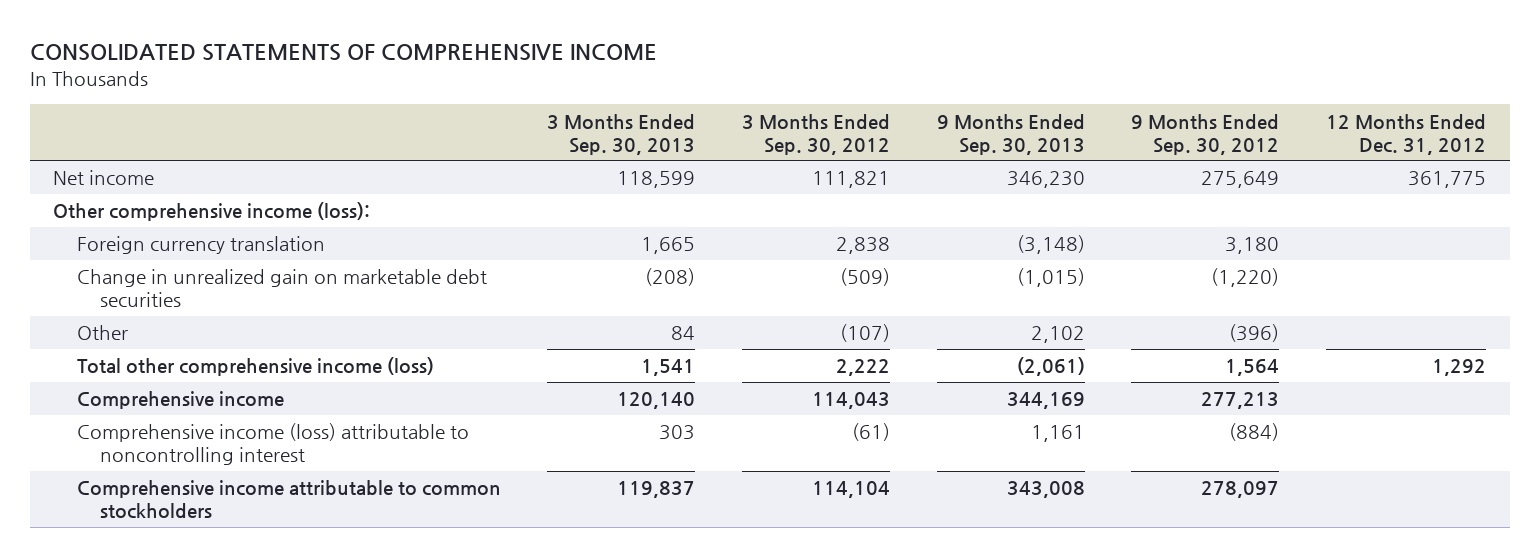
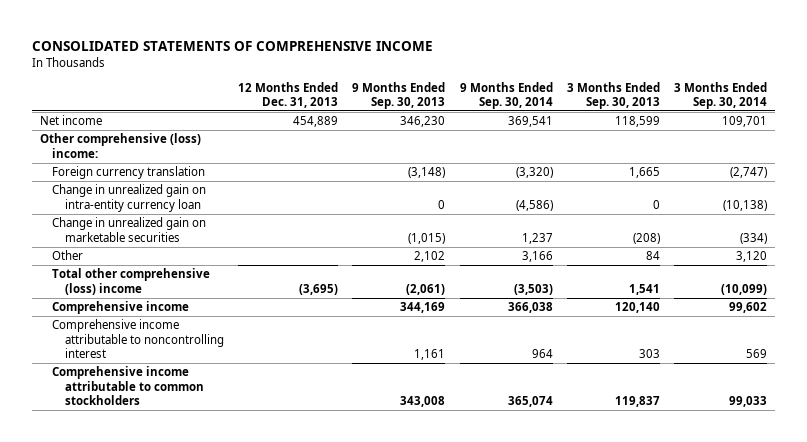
[741,113,890,155] 3 Months Ended Sep. 30, 2012 -> none
[1131,113,1280,155] 9 Months Ended Sep. 30, 2012 -> none
[1326,113,1487,155] 12 Months Ended Dec. 31, 2012 -> none
none -> [237,81,338,108] 12 Months Ended Dec. 31, 2013
none -> [459,81,553,109] 9 Months Ended Sep. 30, 2014
none -> [674,81,768,109] 3 Months Ended Sep. 30, 2014
[52,202,370,222] Other comprehensive income (loss): -> [39,133,201,158] Other comprehensive (loss) income:
none -> [52,184,207,212] Change in unrealized gain on intra-entity currency loan
[76,269,487,308] Change in unrealized gain on marketable debt securities -> [52,217,207,242] Change in unrealized gain on marketable securities
[76,357,434,377] Total other comprehensive income (loss) -> [52,268,211,295] Total other comprehensive (loss) income
[76,423,469,466] Comprehensive income (loss) attributable to noncontrolling interest -> [52,319,224,359] Comprehensive income attributable to noncontrolling interest

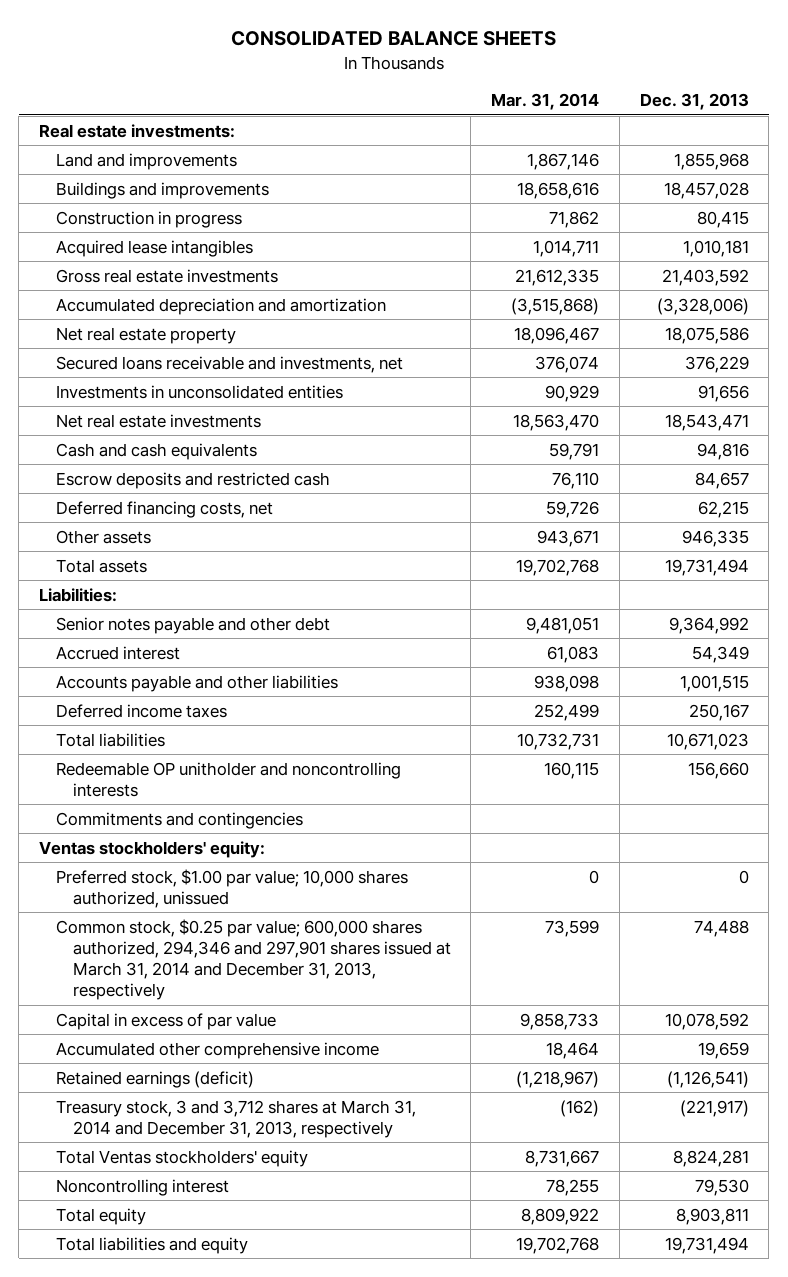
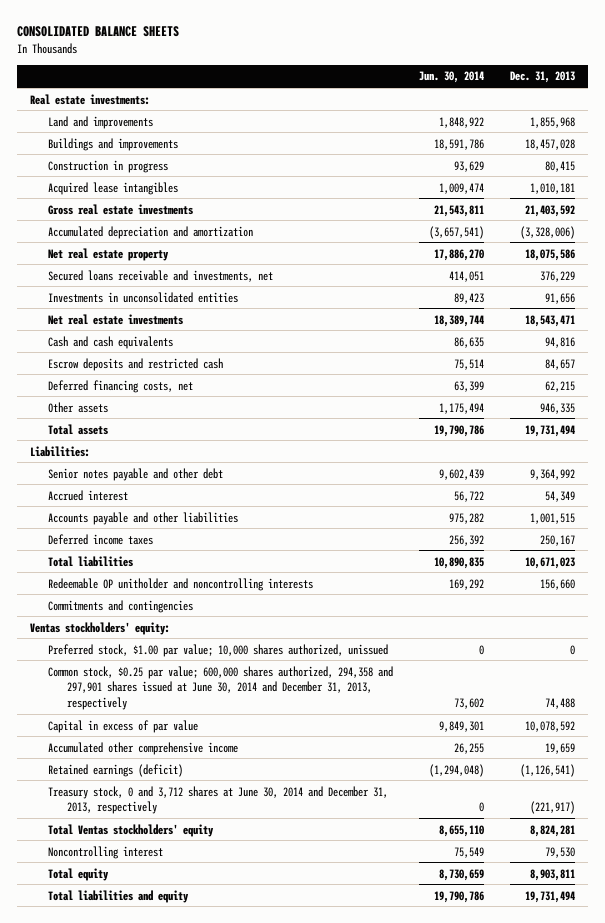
[491,93,600,111] Mar. 31, 2014 -> none
none -> [419,71,485,84] Jun. 30, 2014
[55,918,451,1001] Common stock, $0.25 par value; 600,000 shares authorized, 294,346 and 297,901 shares issued at March 31, 2014 and December 31, 2013, respectively -> [48,665,394,710] Common stock, $0.25 par value; 600,000 shares authorized, 294,358 and 297,901 shares issued at June 30, 2014 and December 31, 2013, respectively
[55,1099,416,1138] Treasury stock, 3 and 3,712 shares at March 31, 2014 and December 31, 2013, respectively -> [48,785,389,815] Treasury stock, 0 and 3,712 shares at June 30, 2014 and December 31, 2013, respectively

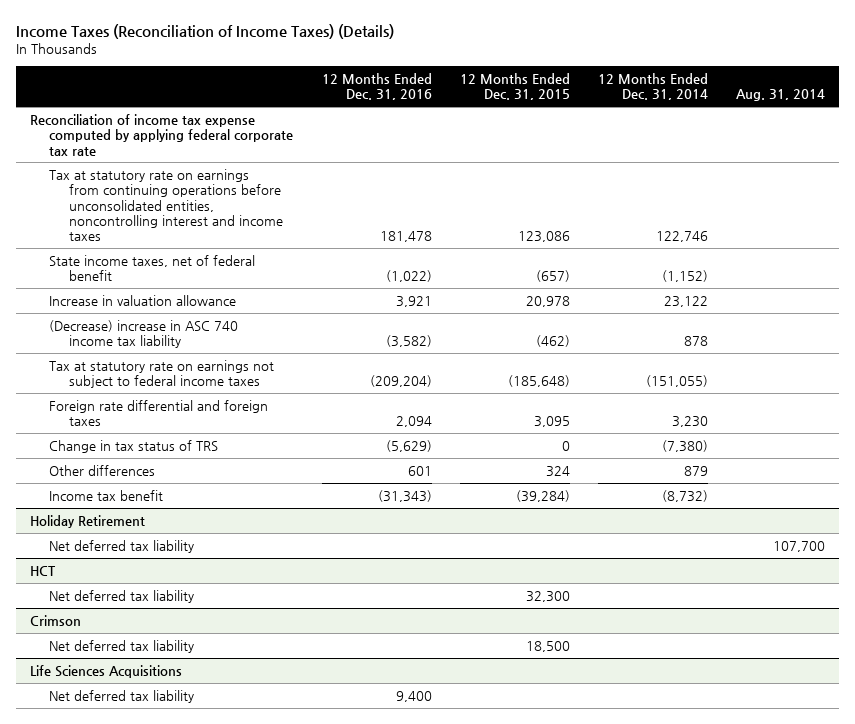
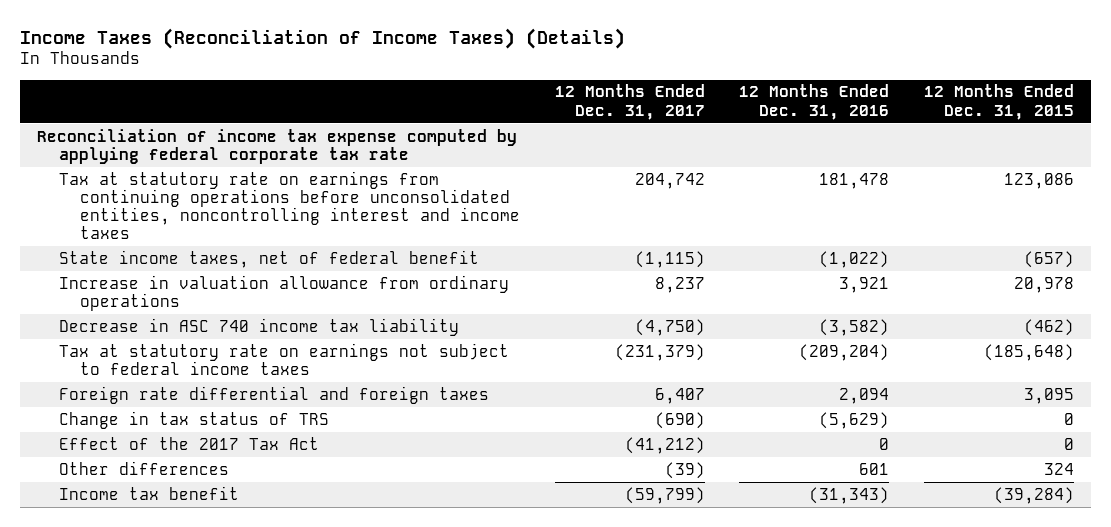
[597,73,708,101] 12 Months Ended Dec. 31, 2014 -> none
[736,89,826,102] Aug. 31, 2014 -> none
none -> [554,84,705,120] 12 Months Ended Dec. 31, 2017
[49,294,237,306] Increase in valuation allowance -> [58,274,509,311] Increase in valuation allowance from ordinary operations
[49,319,239,349] (Decrease) increase in ASC 740 income tax liability -> [58,317,459,336] Decrease in ASC 740 income tax liability
none -> [58,436,319,450] Effect of the 2017 Tax Act
[30,514,146,528] Holiday Retirement -> none
[49,539,195,553] Net deferred tax liability -> none
[30,565,57,576] HCT -> none
[49,589,195,603] Net deferred tax liability -> none
[30,614,82,626] Crimson -> none
[49,639,195,653] Net deferred tax liability -> none
[30,664,183,678] Life Sciences Acquisitions -> none
[49,689,195,703] Net deferred tax liability -> none

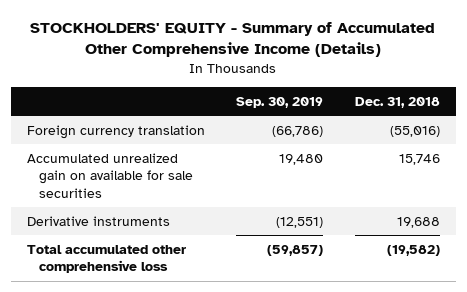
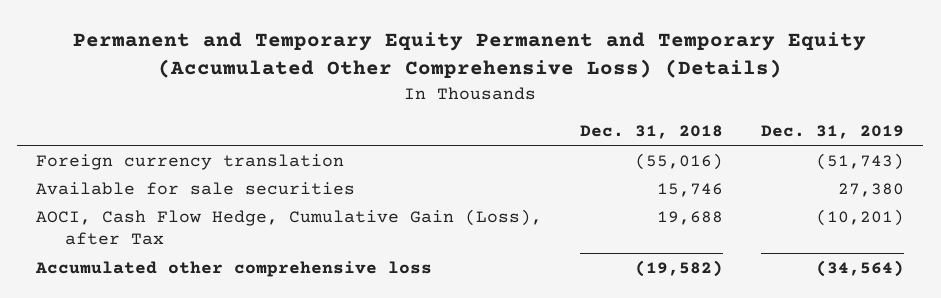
[30,21,436,58] STOCKHOLDERS' EQUITY - Summary of Accumulated Other Comprehensive Income (Details) -> [73,31,867,78] Permanent and Temporary Equity Permanent and Temporary Equity (Accumulated Other Comprehensive Loss) (Details)
[236,96,324,108] Sep. 30, 2019 -> none
none -> [761,125,905,140] Dec. 31, 2019
[27,152,193,199] Accumulated unrealized gain on available for sale securities -> [36,181,356,195] Available for sale securities
[27,215,171,226] Derivative instruments -> [36,208,543,246] AOCI, Cash Flow Hedge, Cumulative Gain (Loss), after Tax
[27,244,187,274] Total accumulated other comprehensive loss -> [35,260,433,277] Accumulated other comprehensive loss

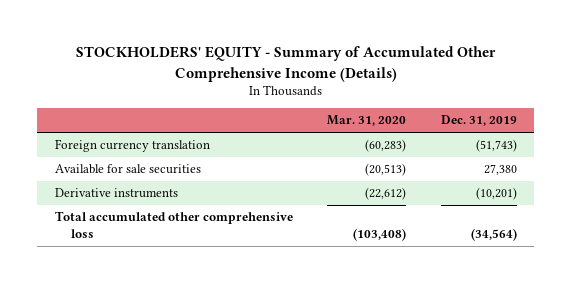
[73,31,867,78] Permanent and Temporary Equity Permanent and Temporary Equity (Accumulated Other Comprehensive Loss) (Details) -> [75,46,496,82] STOCKHOLDERS' EQUITY - Summary of Accumulated Other Comprehensive Income (Details)
[580,125,724,140] Dec. 31, 2018 -> none
none -> [327,115,407,127] Mar. 31, 2020
[36,208,543,246] AOCI, Cash Flow Hedge, Cumulative Gain (Loss), after Tax -> [54,188,178,199] Derivative instruments
[35,260,433,277] Accumulated other comprehensive loss -> [54,211,293,239] Total accumulated other comprehensive loss

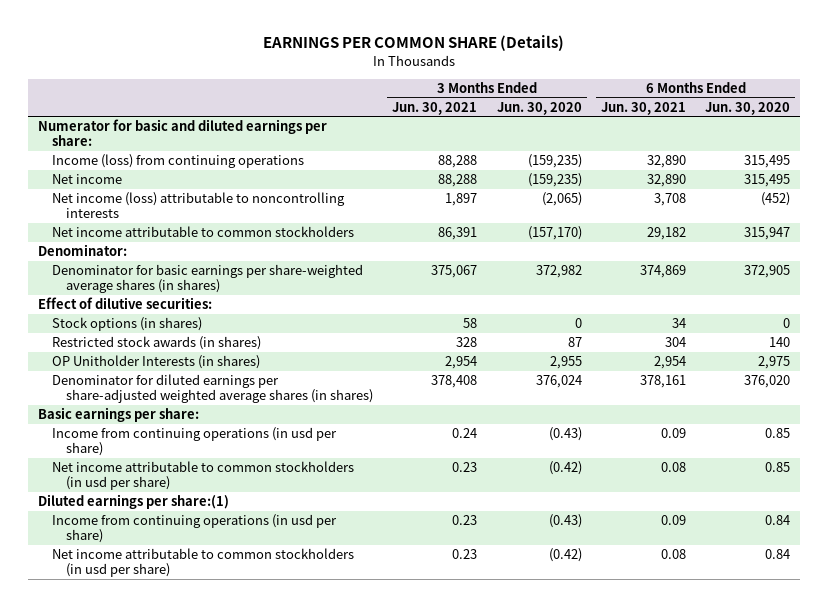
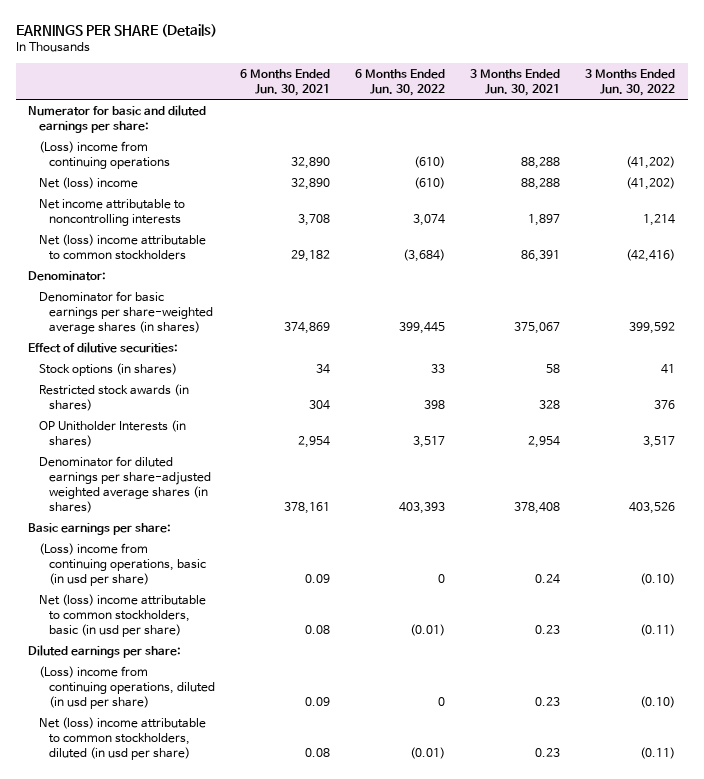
[262,35,564,52] EARNINGS PER COMMON SHARE (Details) -> [15,23,217,37] EARNINGS PER SHARE (Details)
[496,101,582,115] Jun. 30, 2020 -> none
[705,101,791,115] Jun. 30, 2020 -> none
none -> [355,69,446,97] 6 Months Ended Jun. 30, 2022
none -> [585,69,676,97] 3 Months Ended Jun. 30, 2022
[51,154,304,169] Income (loss) from continuing operations -> [38,140,171,169] (Loss) income from continuing operations
[51,174,122,185] Net income -> [38,176,138,189] Net (loss) income
[51,192,345,219] Net income (loss) attributable to noncontrolling interests -> [38,198,185,226] Net income attributable to noncontrolling interests
[51,226,354,238] Net income attributable to common stockholders -> [38,233,206,260] Net (loss) income attributable to common stockholders
[51,427,337,457] Income from continuing operations (in usd per share) -> [38,542,207,586] (Loss) income from continuing operations, basic (in usd per share)
[51,461,354,491] Net income attributable to common stockholders (in usd per share) -> [38,593,206,637] Net (loss) income attributable to common stockholders, basic (in usd per share)
[37,494,229,510] Diluted earnings per share:(1) -> [28,644,182,658] Diluted earnings per share:
[51,514,337,544] Income from continuing operations (in usd per share) -> [38,665,216,709] (Loss) income from continuing operations, diluted (in usd per share)
[51,548,354,578] Net income attributable to common stockholders (in usd per share) -> [38,716,206,760] Net (loss) income attributable to common stockholders, diluted (in usd per share)

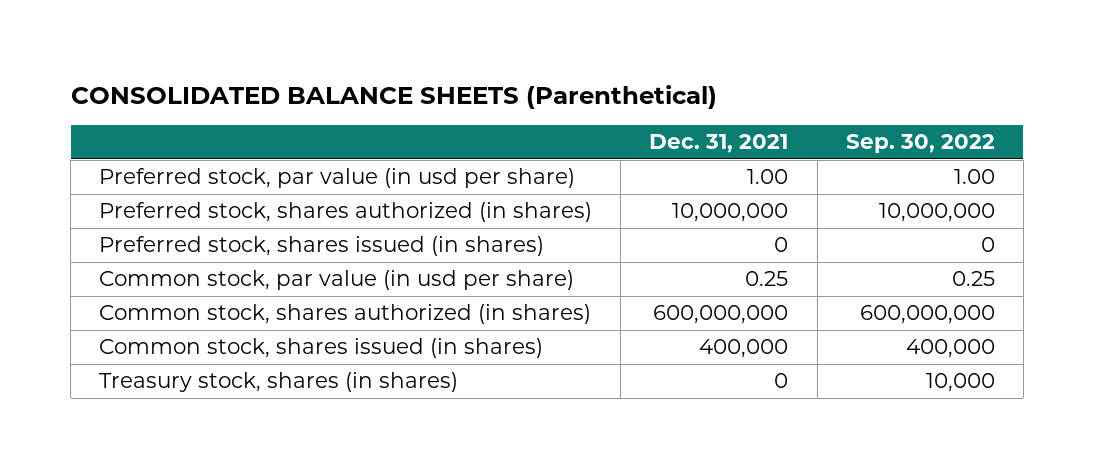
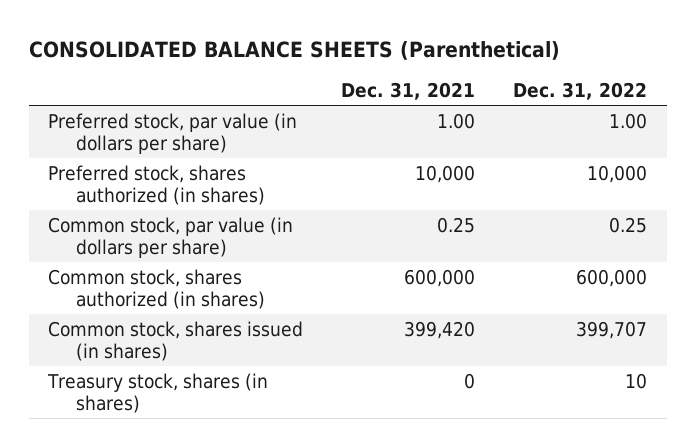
[845,134,995,154] Sep. 30, 2022 -> none
none -> [513,82,648,101] Dec. 31, 2022
[99,236,545,257] Preferred stock, shares issued (in shares) -> none
[99,168,576,189] Preferred stock, par value (in usd per share) -> [47,112,297,154] Preferred stock, par value (in dollars per share)
[672,203,789,223] 10,000,000 -> [415,164,476,183] 10,000
[99,270,575,291] Common stock, par value (in usd per share) -> [47,216,293,258] Common stock, par value (in dollars per share)
[653,305,789,325] 600,000,000 -> [404,268,476,287] 600,000
[699,339,789,359] 400,000 -> [404,320,476,339] 399,420

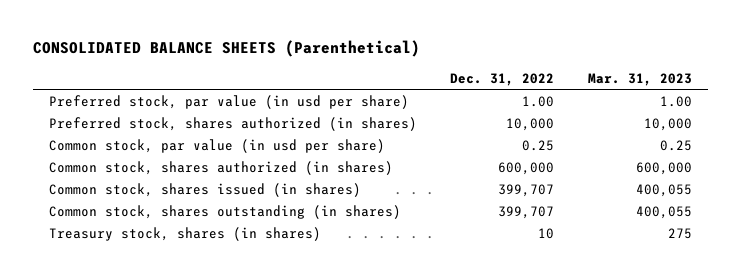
[341,82,476,101] Dec. 31, 2021 -> none
none -> [587,72,692,86] Mar. 31, 2023
[47,112,297,154] Preferred stock, par value (in dollars per share) -> [49,94,410,109] Preferred stock, par value (in usd per share)
[47,216,293,258] Common stock, par value (in dollars per share) -> [49,138,386,153] Common stock, par value (in usd per share)
none -> [49,204,402,219] Common stock, shares outstanding (in shares)

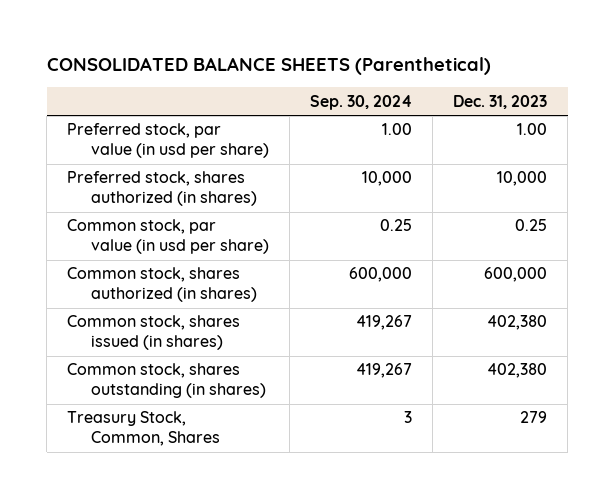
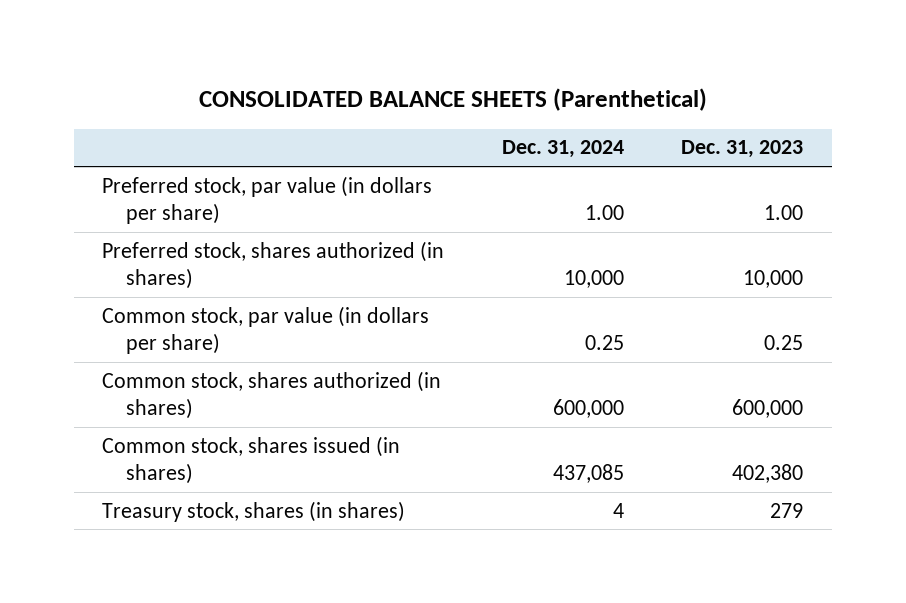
[309,94,412,110] Sep. 30, 2024 -> none
none -> [501,140,624,159] Dec. 31, 2024
[67,123,269,159] Preferred stock, par value (in usd per share) -> [102,175,433,224] Preferred stock, par value (in dollars per share)
[67,219,269,255] Common stock, par value (in usd per share) -> [102,305,430,354] Common stock, par value (in dollars per share)
[67,363,266,399] Common stock, shares outstanding (in shares) -> none
[67,411,220,447] Treasury Stock, Common, Shares -> [102,500,406,522] Treasury stock, shares (in shares)

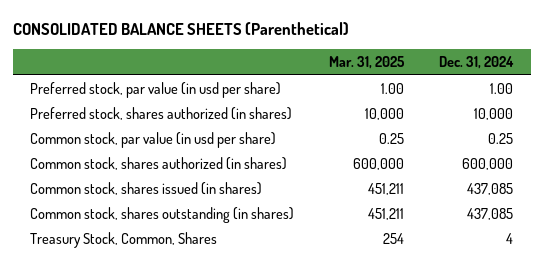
[681,140,804,159] Dec. 31, 2023 -> none
none -> [329,56,406,70] Mar. 31, 2025
[102,175,433,224] Preferred stock, par value (in dollars per share) -> [30,81,282,98] Preferred stock, par value (in usd per share)
[102,305,430,354] Common stock, par value (in dollars per share) -> [30,131,277,148] Common stock, par value (in usd per share)
none -> [30,206,295,223] Common stock, shares outstanding (in shares)
[102,500,406,522] Treasury stock, shares (in shares) -> [30,231,218,248] Treasury Stock, Common, Shares

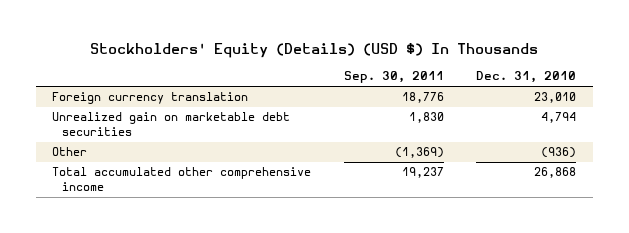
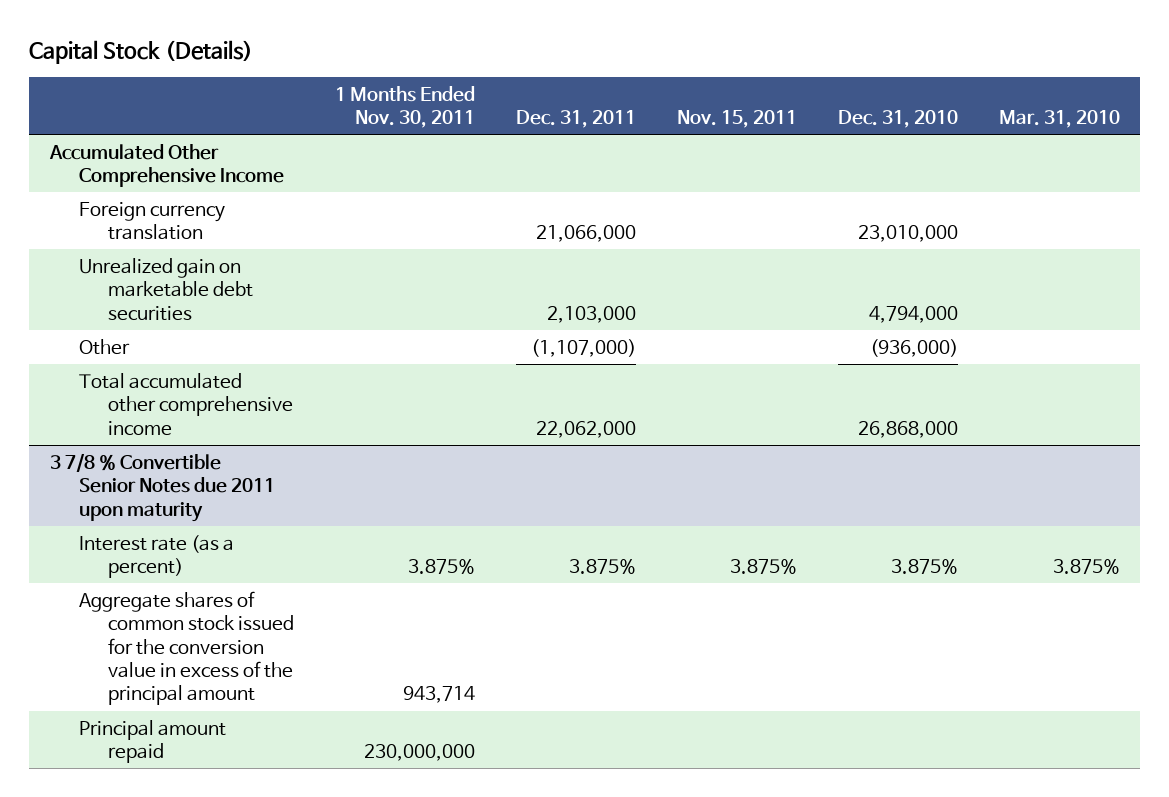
[90,43,539,59] Stockholders' Equity (Details) (USD $) In Thousands -> [29,40,254,65] Capital Stock (Details)
[343,71,444,84] Sep. 30, 2011 -> none
none -> [335,85,476,129] 1 Months Ended Nov. 30, 2011
none -> [516,110,637,129] Dec. 31, 2011
none -> [676,110,797,129] Nov. 15, 2011
none -> [998,110,1120,129] Mar. 31, 2010
none -> [48,143,284,188] Accumulated Other Comprehensive Income
[534,92,577,104] 23,010 -> [857,225,958,243] 23,010,000
[541,112,577,124] 4,794 -> [868,305,958,323] 4,794,000
[541,147,577,159] (936) -> [869,338,958,357] (936,000)
[534,167,577,179] 26,868 -> [857,420,958,438] 26,868,000
none -> [49,452,275,522] 3 7/8 % Convertible Senior Notes due 2011 upon maturity
none -> [78,534,234,579] Interest rate (as a percent)
none -> [78,590,295,706] Aggregate shares of common stock issued for the conversion value in excess of the principal amount
none -> [78,719,226,764] Principal amount repaid

